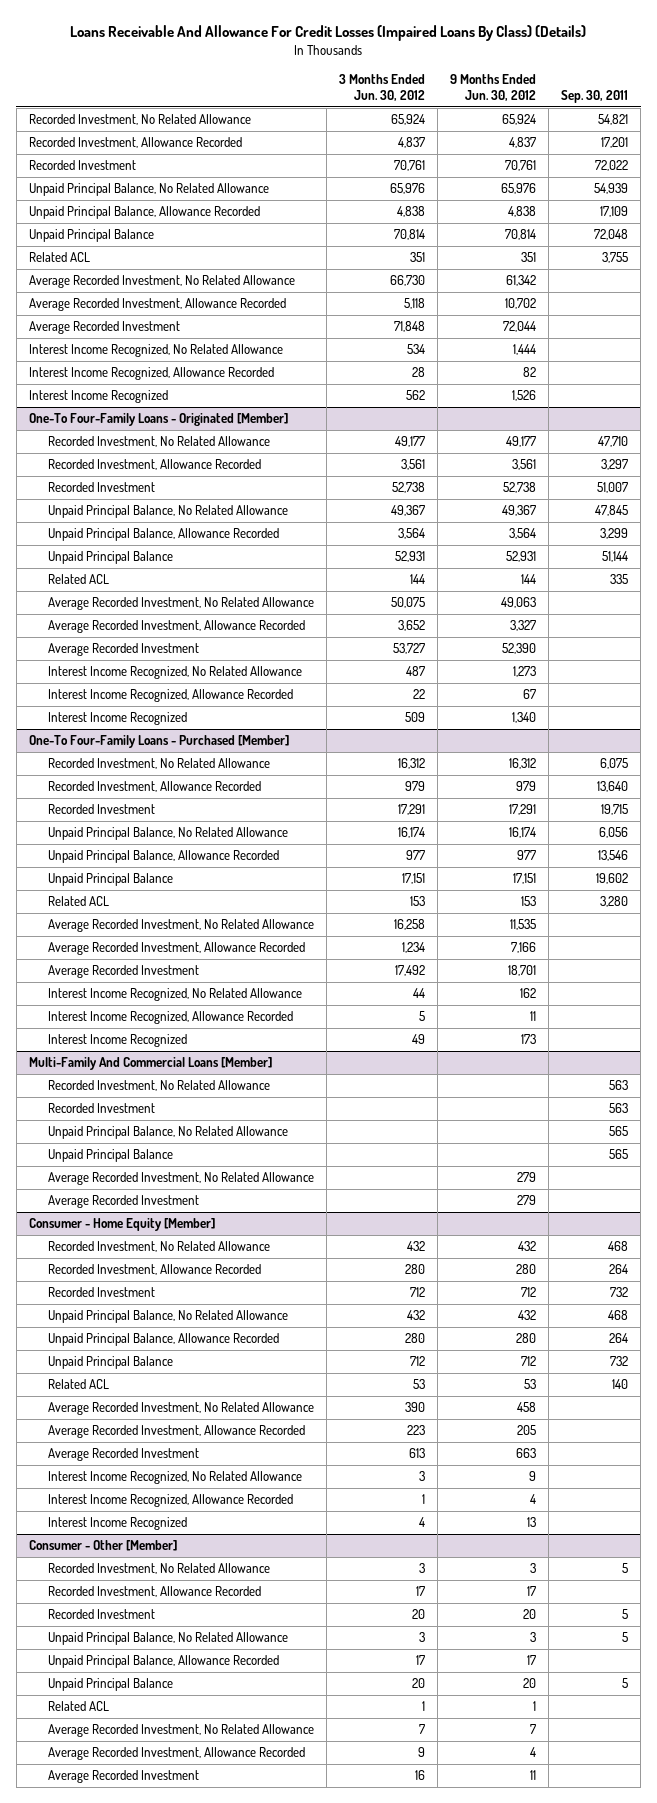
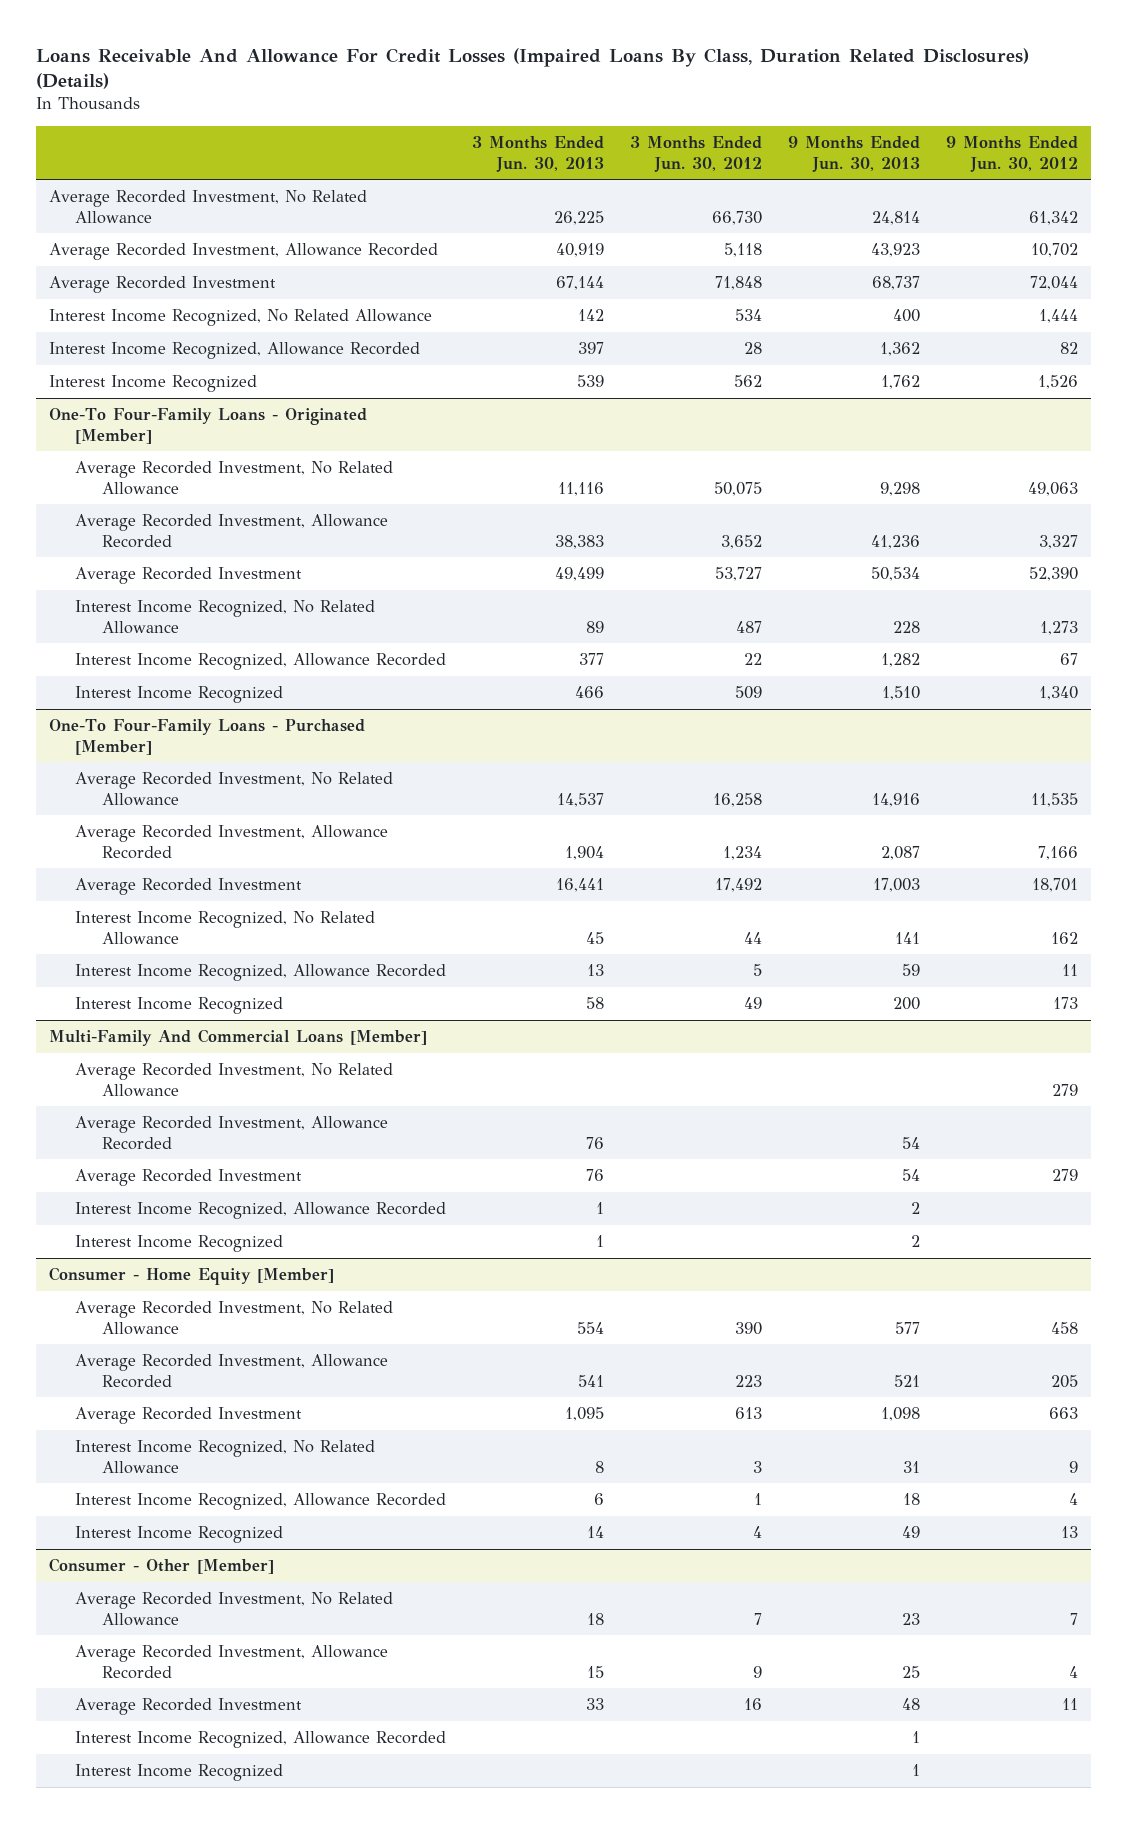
[70,24,587,41] Loans Receivable And Allowance For Credit Losses (Impaired Loans By Class) (Details) -> [35,47,1029,90] Loans Receivable And Allowance For Credit Losses (Impaired Loans By Class, Duration Related Disclosures) (Details)
[561,90,629,104] Sep. 30, 2011 -> none
none -> [472,135,605,172] 3 Months Ended Jun. 30, 2013
none -> [787,135,920,172] 9 Months Ended Jun. 30, 2013
[28,114,251,126] Recorded Investment, No Related Allowance -> none
[28,137,242,149] Recorded Investment, Allowance Recorded -> none
[28,160,136,171] Recorded Investment -> none
[28,183,269,197] Unpaid Principal Balance, No Related Allowance -> none
[28,206,260,220] Unpaid Principal Balance, Allowance Recorded -> none
[28,229,154,243] Unpaid Principal Balance -> none
[28,252,90,263] Related ACL -> none
[48,436,271,448] Recorded Investment, No Related Allowance -> none
[48,459,262,471] Recorded Investment, Allowance Recorded -> none
[48,482,156,493] Recorded Investment -> none
[48,505,289,519] Unpaid Principal Balance, No Related Allowance -> none
[48,528,280,542] Unpaid Principal Balance, Allowance Recorded -> none
[48,551,174,565] Unpaid Principal Balance -> none
[48,574,110,585] Related ACL -> none
[48,758,271,770] Recorded Investment, No Related Allowance -> none
[48,781,262,793] Recorded Investment, Allowance Recorded -> none
[48,804,156,815] Recorded Investment -> none
[48,827,289,841] Unpaid Principal Balance, No Related Allowance -> none
[48,850,280,864] Unpaid Principal Balance, Allowance Recorded -> none
[48,873,174,887] Unpaid Principal Balance -> none
[48,896,110,907] Related ACL -> none
[48,1080,271,1092] Recorded Investment, No Related Allowance -> none
[48,1103,156,1114] Recorded Investment -> none
[48,1126,289,1140] Unpaid Principal Balance, No Related Allowance -> none
[48,1149,174,1163] Unpaid Principal Balance -> none
none -> [75,1116,389,1150] Average Recorded Investment, Allowance Recorded
none -> [75,1202,447,1220] Interest Income Recognized, Allowance Recorded
none -> [75,1235,284,1253] Interest Income Recognized
[48,1241,271,1253] Recorded Investment, No Related Allowance -> none
[48,1264,262,1276] Recorded Investment, Allowance Recorded -> none
[48,1287,156,1298] Recorded Investment -> none
[48,1310,289,1324] Unpaid Principal Balance, No Related Allowance -> none
[48,1333,280,1347] Unpaid Principal Balance, Allowance Recorded -> none
[48,1356,174,1370] Unpaid Principal Balance -> none
[48,1379,110,1390] Related ACL -> none
[48,1563,271,1575] Recorded Investment, No Related Allowance -> none
[48,1586,262,1598] Recorded Investment, Allowance Recorded -> none
[48,1609,156,1620] Recorded Investment -> none
[48,1632,289,1646] Unpaid Principal Balance, No Related Allowance -> none
[48,1655,280,1669] Unpaid Principal Balance, Allowance Recorded -> none
[48,1678,174,1692] Unpaid Principal Balance -> none
[48,1701,110,1712] Related ACL -> none
none -> [75,1731,447,1749] Interest Income Recognized, Allowance Recorded
none -> [75,1764,284,1782] Interest Income Recognized

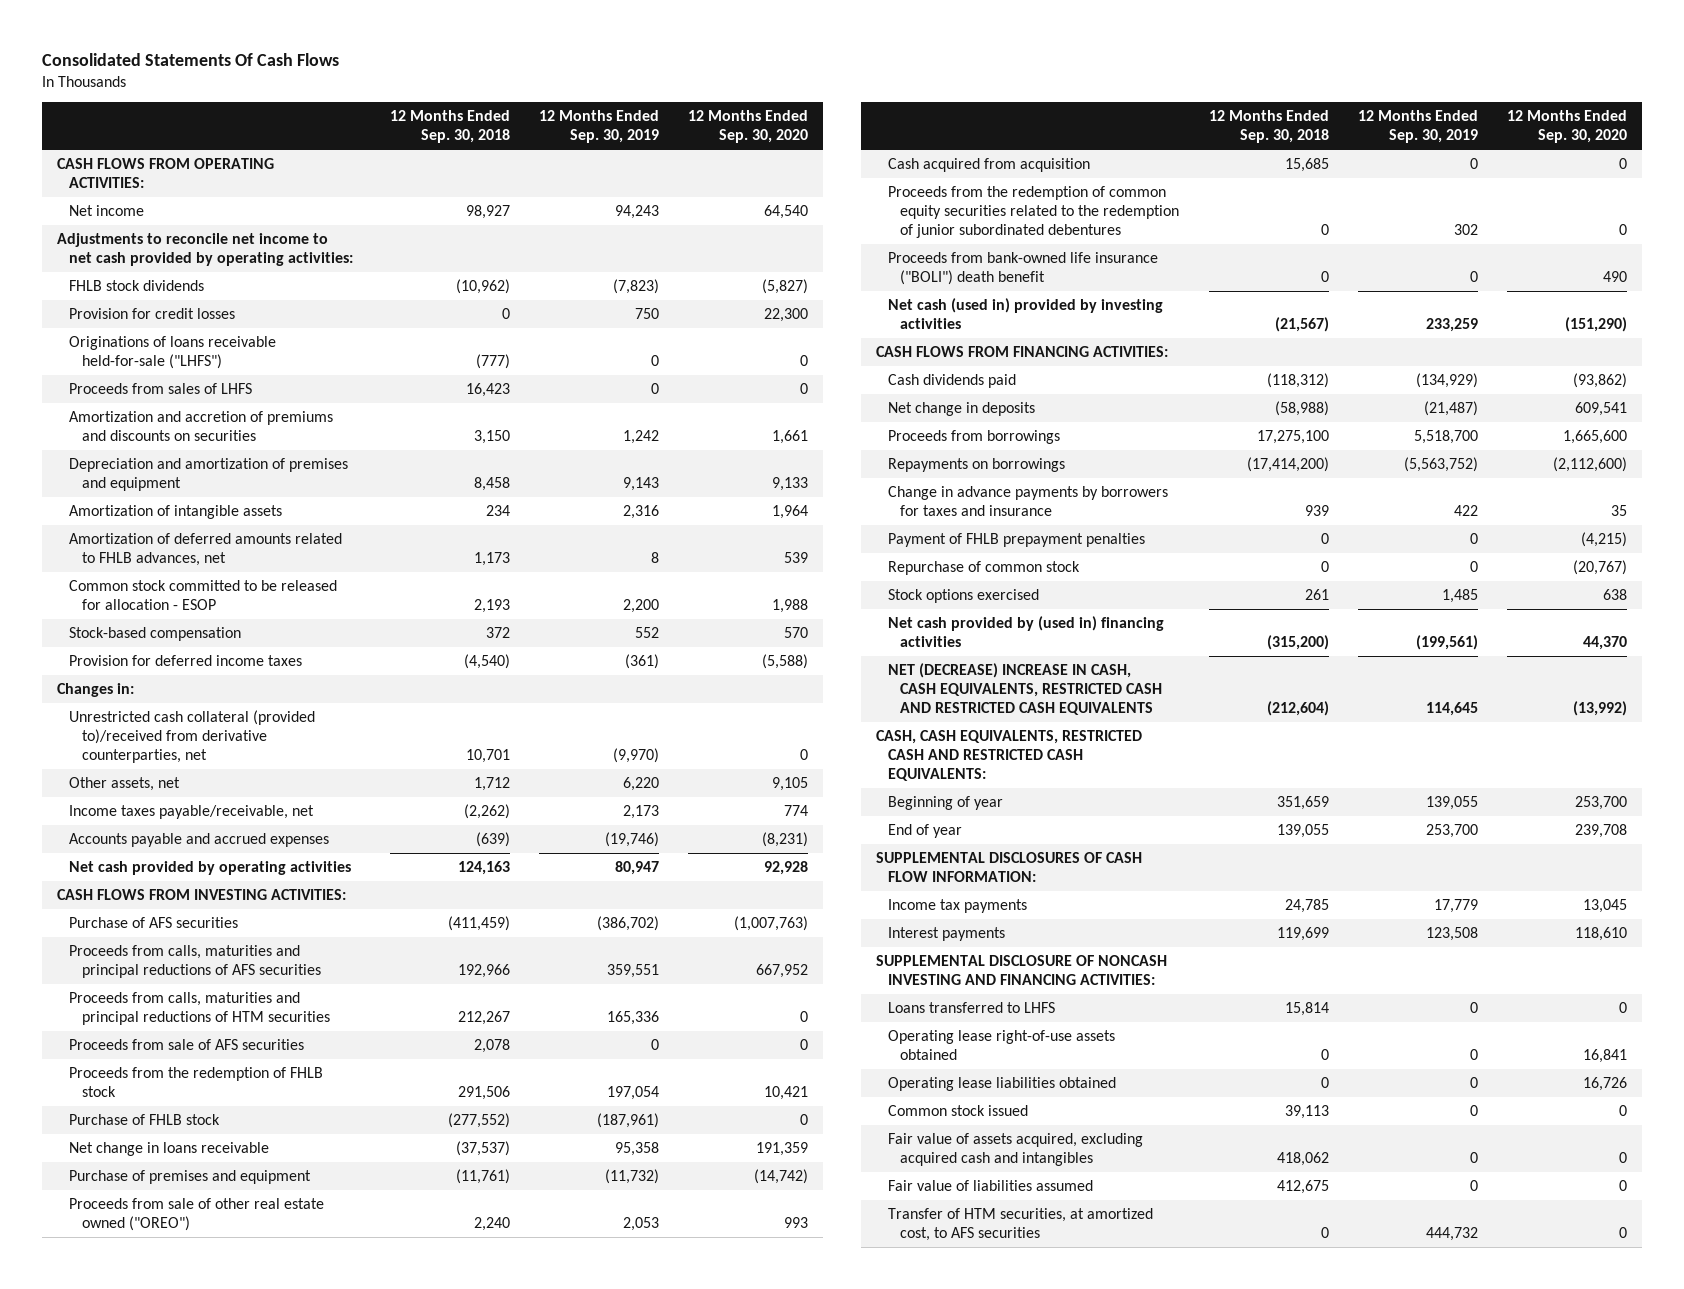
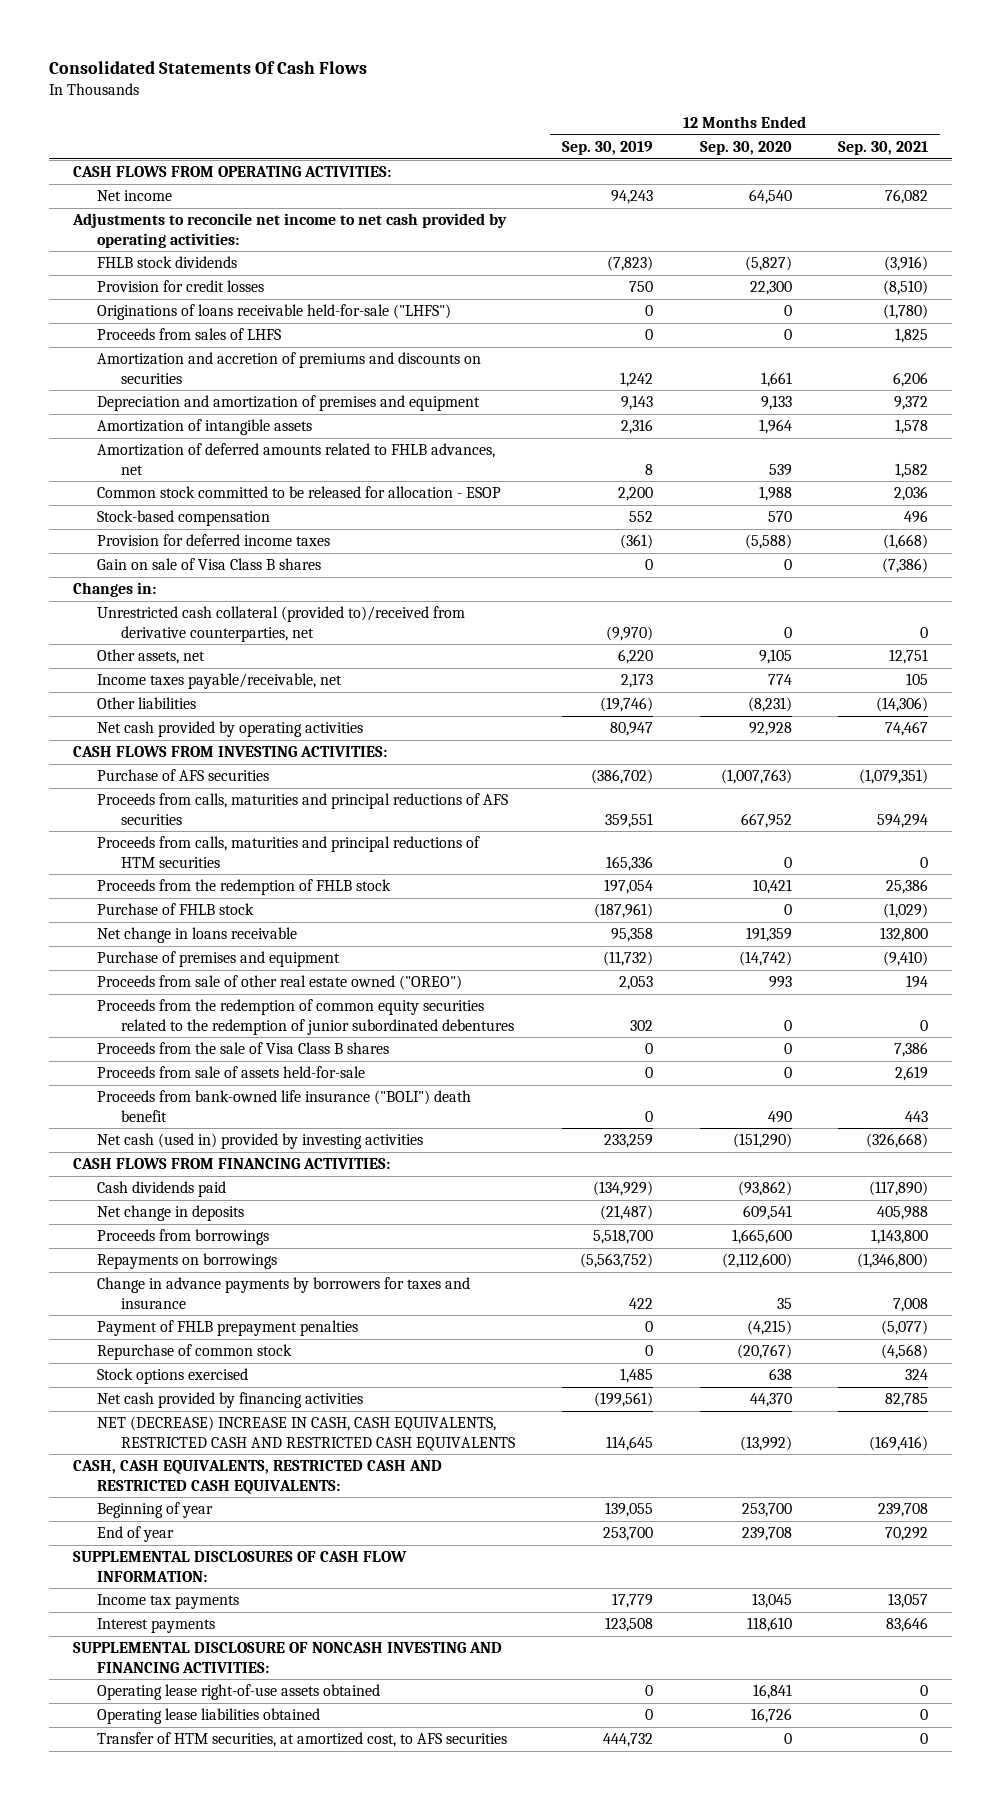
[389,110,510,144] 12 Months Ended Sep. 30, 2018 -> none
none -> [838,141,929,156] Sep. 30, 2021
none -> [96,558,321,571] Gain on sale of Visa Class B shares
[69,833,330,848] Accounts payable and accrued expenses -> [96,697,196,710] Other liabilities
[69,1039,305,1051] Proceeds from sale of AFS securities -> none
[888,158,1091,173] Cash acquired from acquisition -> none
none -> [96,1042,389,1055] Proceeds from the sale of Visa Class B shares
none -> [96,1066,365,1079] Proceeds from sale of assets held-for-sale
[888,616,1165,648] Net cash provided by (used in) financing activities -> [96,1392,363,1409] Net cash provided by financing activities
[888,1002,1056,1014] Loans transferred to LHFS -> none
[888,1105,1029,1117] Common stock issued -> none
[888,1133,1144,1167] Fair value of assets acquired, excluding acquired cash and intangibles -> none
[888,1180,1094,1192] Fair value of liabilities assumed -> none

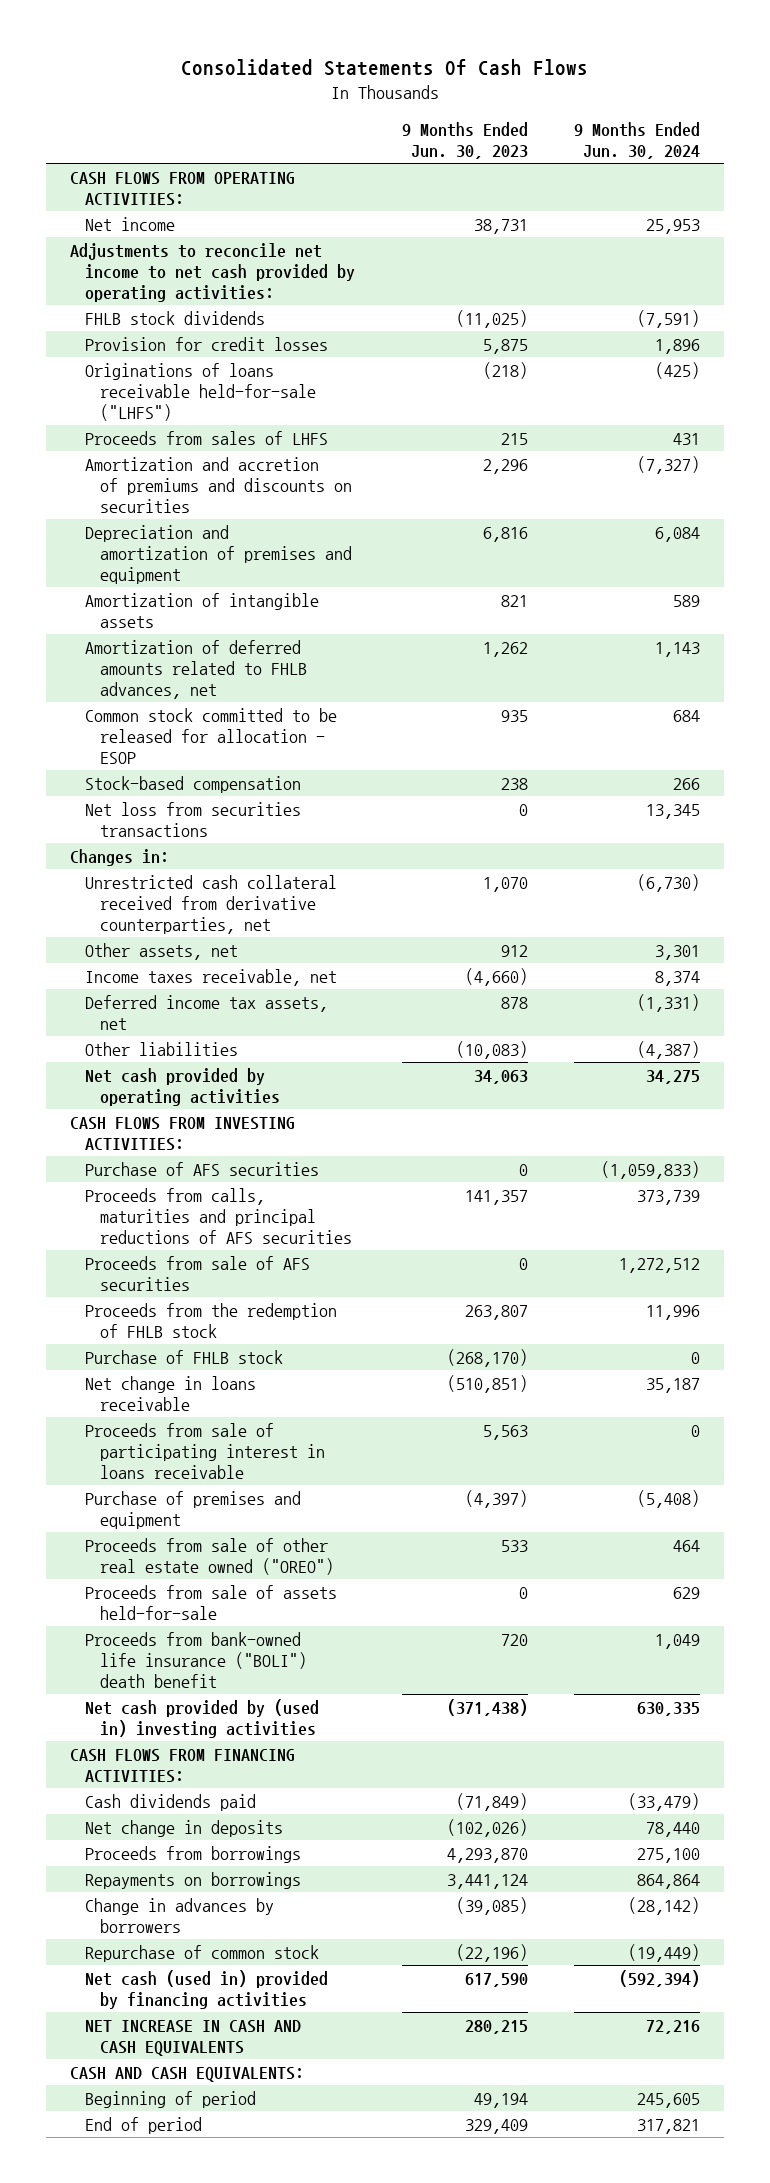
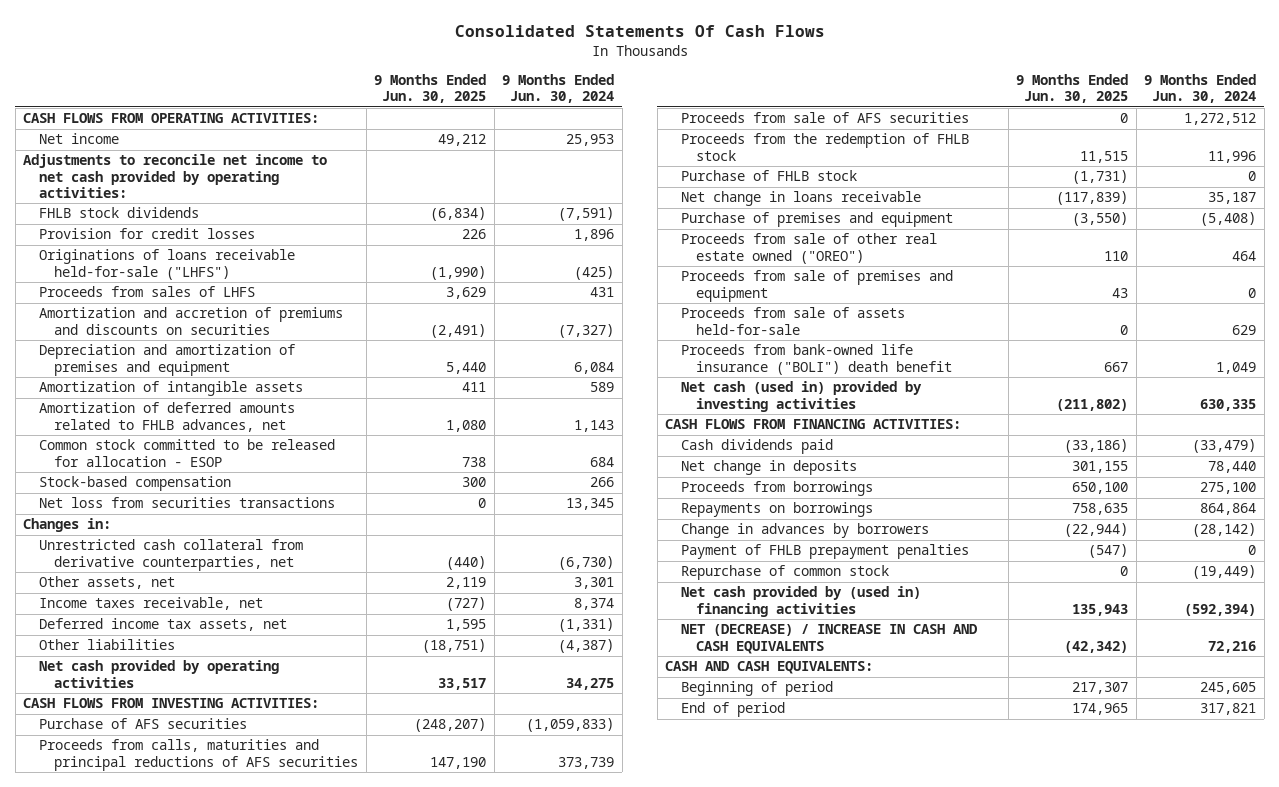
[401,121,528,159] 9 Months Ended Jun. 30, 2023 -> none
none -> [374,74,487,104] 9 Months Ended Jun. 30, 2025
[84,874,337,934] Unrestricted cash collateral received from derivative counterparties, net -> [38,539,303,571] Unrestricted cash collateral from derivative counterparties, net
[84,1422,325,1479] Proceeds from sale of participating interest in loans receivable -> none
none -> [680,270,953,302] Proceeds from sale of premises and equipment
[84,1698,319,1738] Net cash provided by (used in) investing activities -> [680,381,922,412] Net cash (used in) provided by investing activities
none -> [680,544,969,560] Payment of FHLB prepayment penalties
[84,1969,328,2009] Net cash (used in) provided by financing activities -> [680,586,921,617] Net cash provided by (used in) financing activities
[84,2019,301,2056] NET INCREASE IN CASH AND CASH EQUIVALENTS -> [680,624,977,654] NET (DECREASE) / INCREASE IN CASH AND CASH EQUIVALENTS

